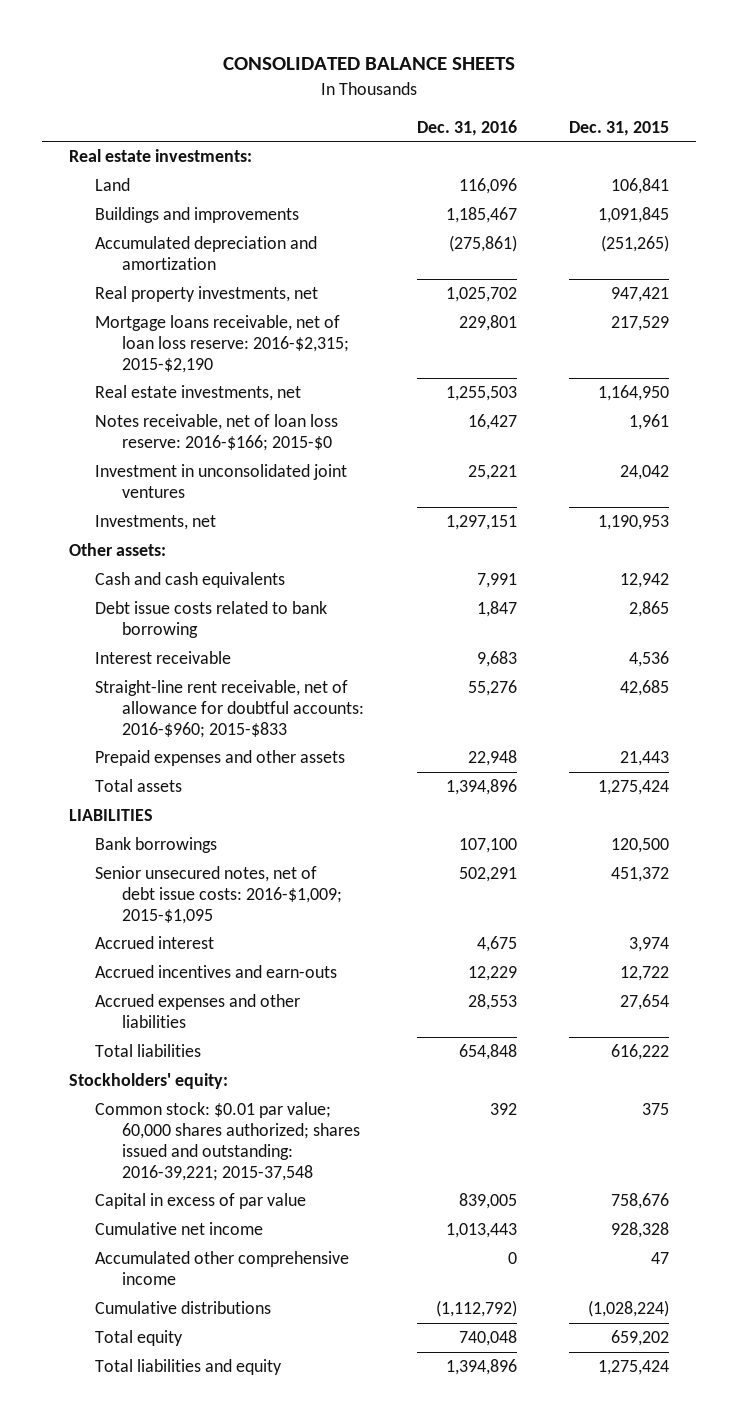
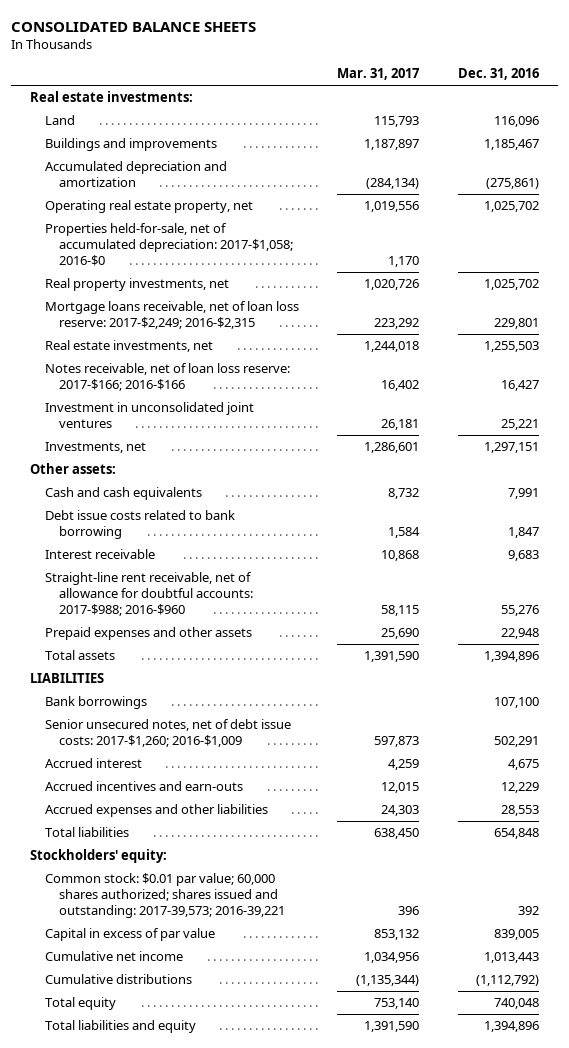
[569,120,670,136] Dec. 31, 2015 -> none
none -> [337,68,420,81] Mar. 31, 2017
none -> [44,200,253,214] Operating real estate property, net
none -> [44,223,294,266] Properties held-for-sale, net of accumulated depreciation: 2017-$1,058; 2016-$0
[95,315,349,374] Mortgage loans receivable, net of loan loss reserve: 2016-$2,315; 2015-$2,190 -> [44,301,299,330] Mortgage loans receivable, net of loan loss reserve: 2017-$2,249; 2016-$2,315
[95,414,339,452] Notes receivable, net of loan loss reserve: 2016-$166; 2015-$0 -> [44,363,290,392] Notes receivable, net of loan loss reserve: 2017-$166; 2016-$166
[95,680,364,739] Straight-line rent receivable, net of allowance for doubtful accounts: 2016-$960; 2015-$833 -> [44,572,254,616] Straight-line rent receivable, net of allowance for doubtful accounts: 2017-$988; 2016-$960
[95,866,342,925] Senior unsecured notes, net of debt issue costs: 2016-$1,009; 2015-$1,095 -> [44,719,291,748] Senior unsecured notes, net of debt issue costs: 2017-$1,260; 2016-$1,009
[95,1102,360,1181] Common stock: $0.01 par value; 60,000 shares authorized; shares issued and outstanding: 2016-39,221; 2015-37,548 -> [44,873,286,918] Common stock: $0.01 par value; 60,000 shares authorized; shares issued and outstanding: 2017-39,573; 2016-39,221
[95,1251,350,1286] Accumulated other comprehensive income -> none

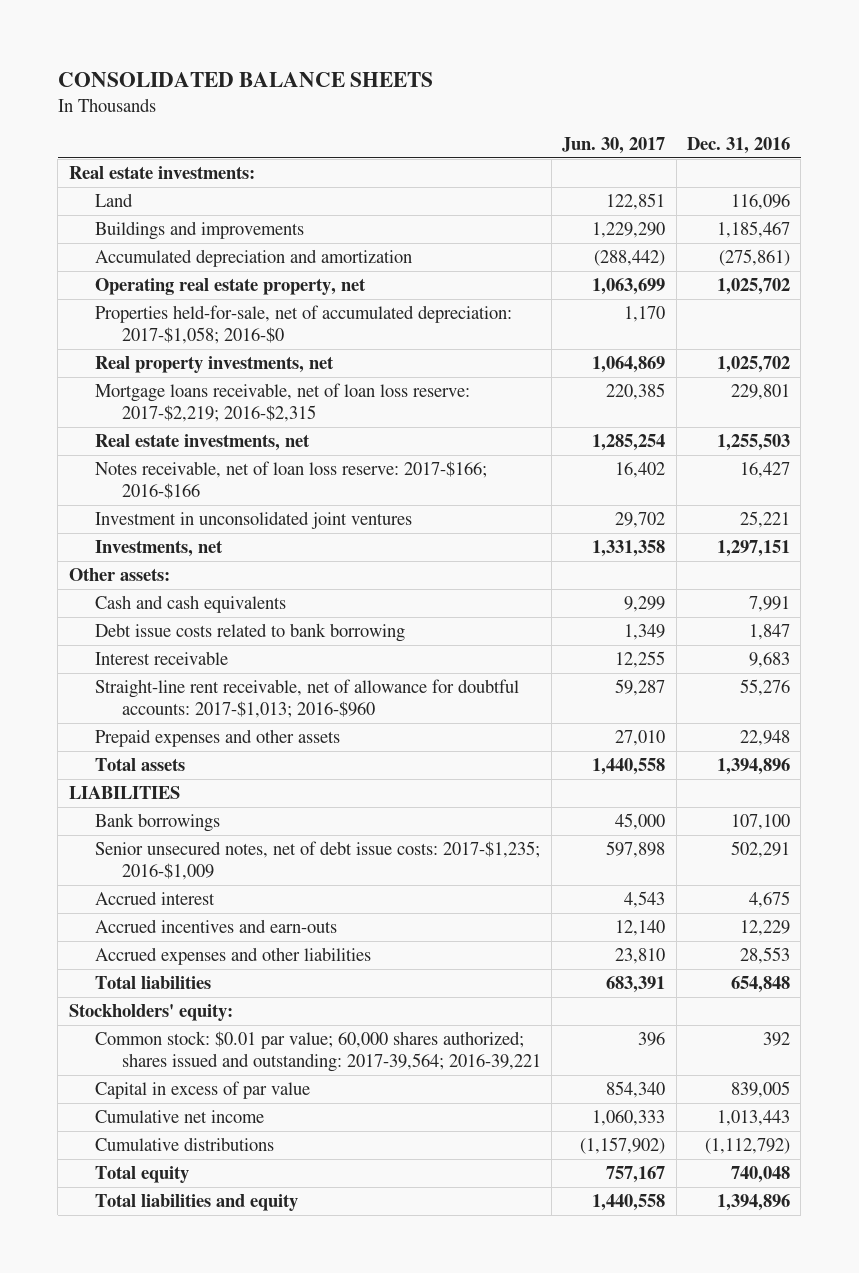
[337,68,420,81] Mar. 31, 2017 -> none
none -> [562,137,666,155] Jun. 30, 2017
[44,301,299,330] Mortgage loans receivable, net of loan loss reserve: 2017-$2,249; 2016-$2,315 -> [95,382,471,423] Mortgage loans receivable, net of loan loss reserve: 2017-$2,219; 2016-$2,315
[44,572,254,616] Straight-line rent receivable, net of allowance for doubtful accounts: 2017-$988; 2016-$960 -> [95,678,520,719] Straight-line rent receivable, net of allowance for doubtful accounts: 2017-$1,013; 2016-$960
[44,719,291,748] Senior unsecured notes, net of debt issue costs: 2017-$1,260; 2016-$1,009 -> [95,840,541,881] Senior unsecured notes, net of debt issue costs: 2017-$1,235; 2016-$1,009
[44,873,286,918] Common stock: $0.01 par value; 60,000 shares authorized; shares issued and outstanding: 2017-39,573; 2016-39,221 -> [95,1030,541,1073] Common stock: $0.01 par value; 60,000 shares authorized; shares issued and outstanding: 2017-39,564; 2016-39,221

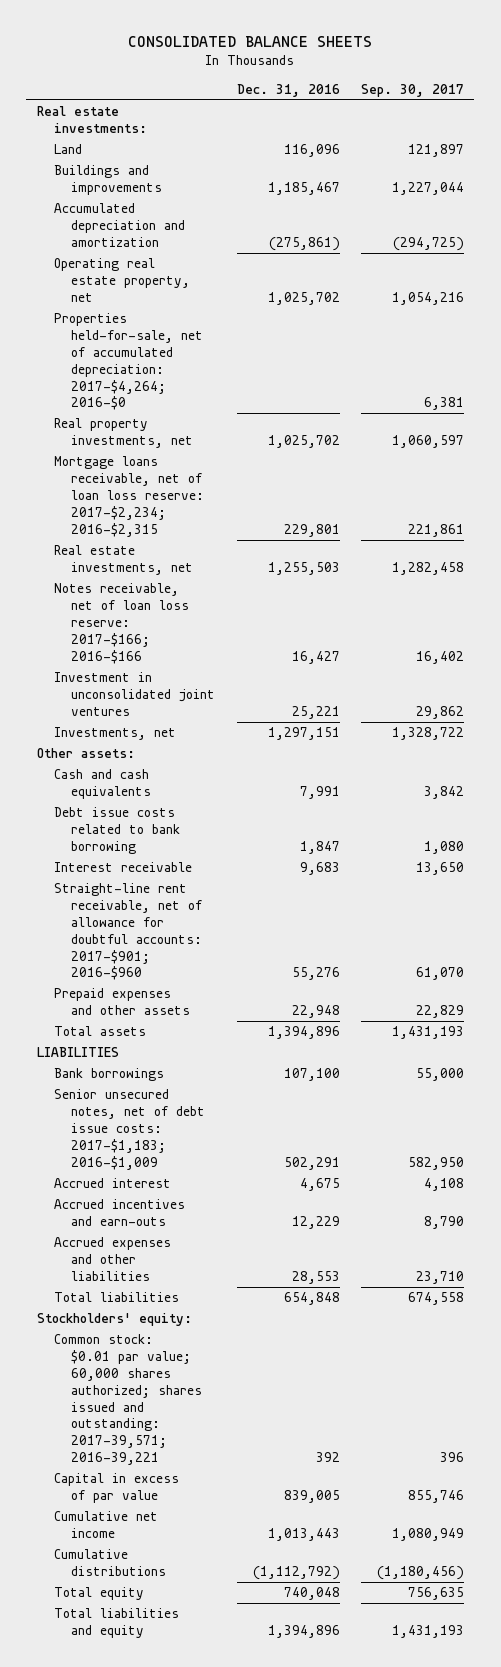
[562,137,666,155] Jun. 30, 2017 -> none
none -> [360,83,464,97] Sep. 30, 2017
[95,304,513,345] Properties held-for-sale, net of accumulated depreciation: 2017-$1,058; 2016-$0 -> [54,313,204,411] Properties held-for-sale, net of accumulated depreciation: 2017-$4,264; 2016-$0
[95,382,471,423] Mortgage loans receivable, net of loan loss reserve: 2017-$2,219; 2016-$2,315 -> [54,456,205,537] Mortgage loans receivable, net of loan loss reserve: 2017-$2,234; 2016-$2,315
[95,678,520,719] Straight-line rent receivable, net of allowance for doubtful accounts: 2017-$1,013; 2016-$960 -> [54,883,203,981] Straight-line rent receivable, net of allowance for doubtful accounts: 2017-$901; 2016-$960
[95,840,541,881] Senior unsecured notes, net of debt issue costs: 2017-$1,235; 2016-$1,009 -> [54,1089,206,1170] Senior unsecured notes, net of debt issue costs: 2017-$1,183; 2016-$1,009
[95,1030,541,1073] Common stock: $0.01 par value; 60,000 shares authorized; shares issued and outstanding: 2017-39,564; 2016-39,221 -> [54,1334,203,1466] Common stock: $0.01 par value; 60,000 shares authorized; shares issued and outstanding: 2017-39,571; 2016-39,221

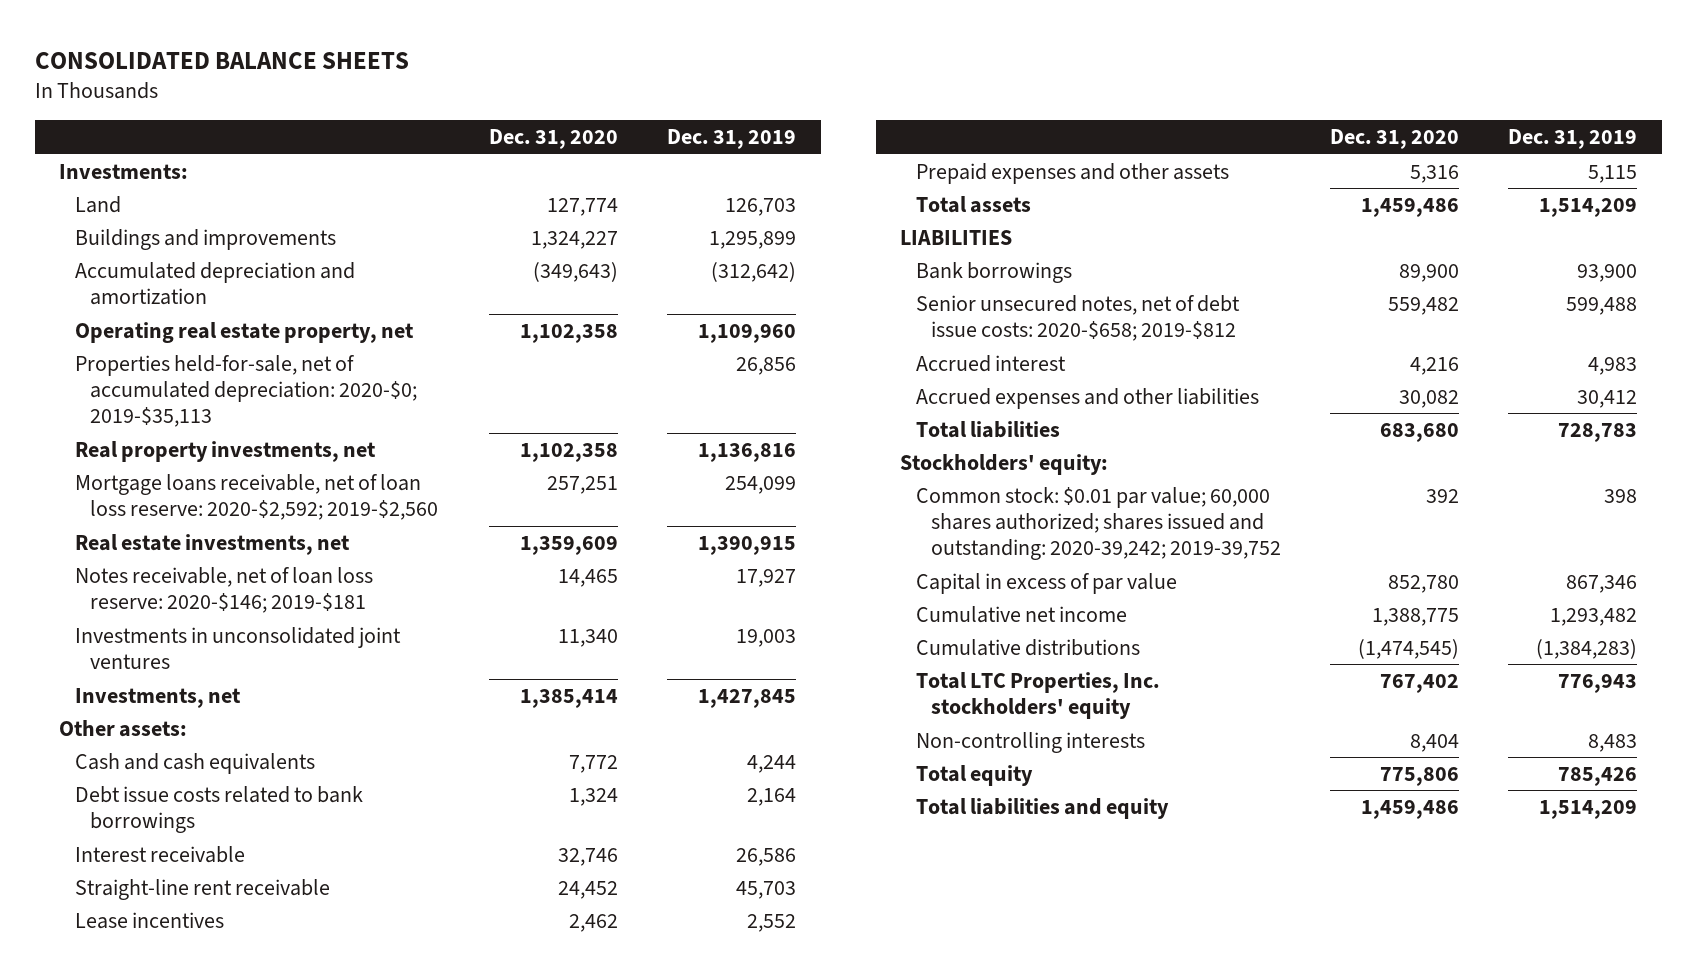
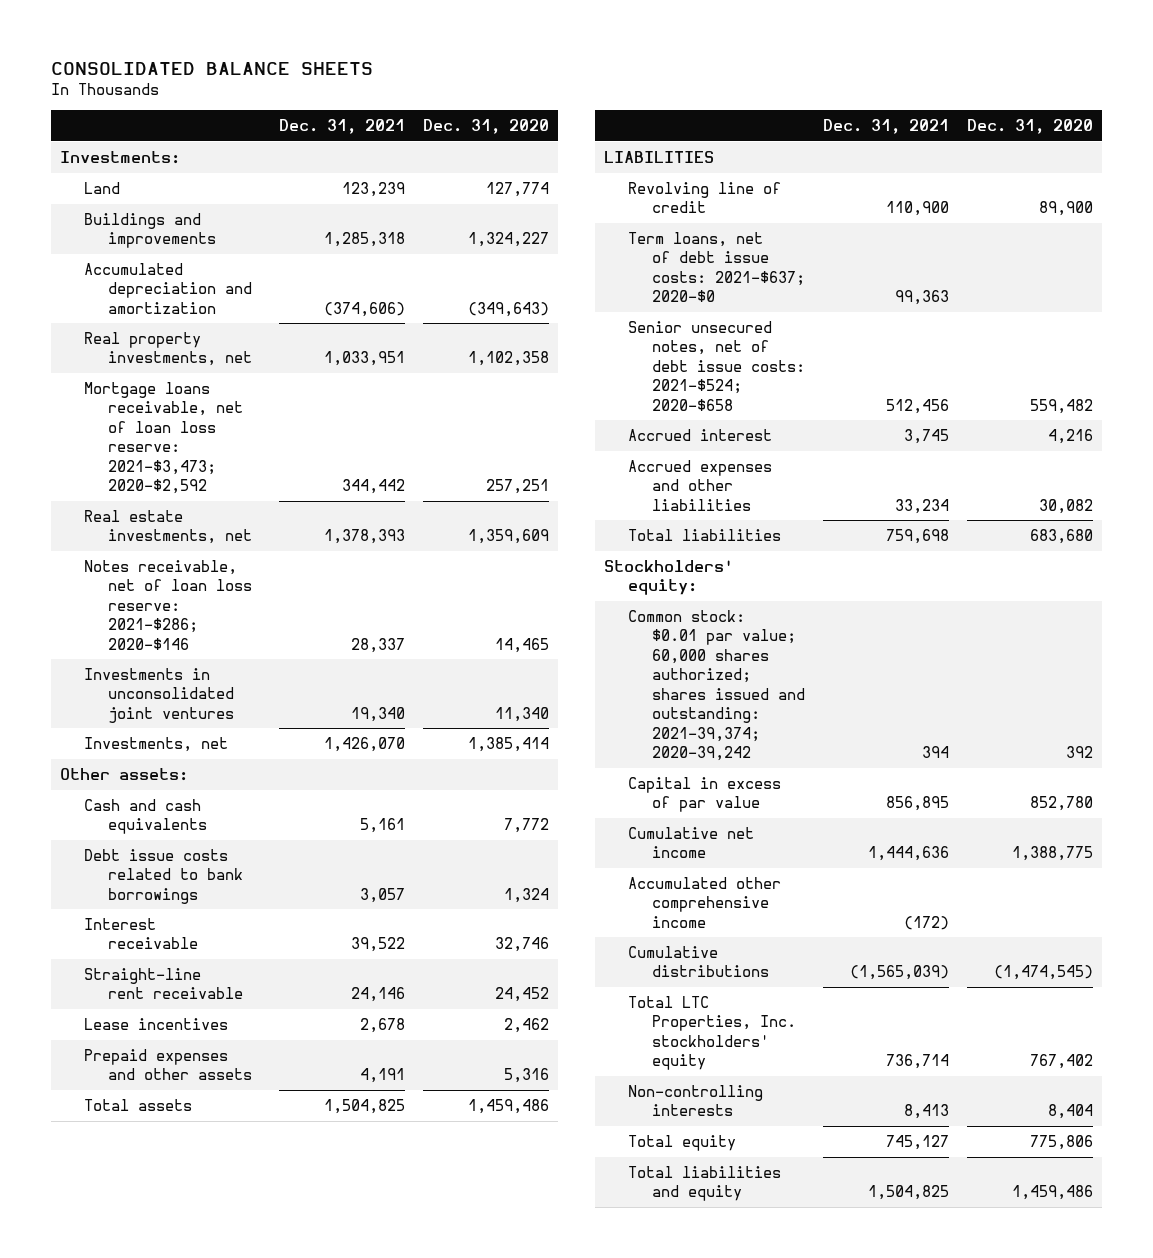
[667,129,797,150] Dec. 31, 2019 -> none
none -> [278,119,405,135] Dec. 31, 2021
[74,321,414,343] Operating real estate property, net -> none
[74,354,418,428] Properties held-for-sale, net of accumulated depreciation: 2020-$0; 2019-$35,113 -> none
[74,473,439,521] Mortgage loans receivable, net of loan loss reserve: 2020-$2,592; 2019-$2,560 -> [83,382,243,495] Mortgage loans receivable, net of loan loss reserve: 2021-$3,473; 2020-$2,592
[74,566,373,614] Notes receivable, net of loan loss reserve: 2020-$146; 2019-$181 -> [83,560,252,650] Notes receivable, net of loan loss reserve: 2021-$286; 2020-$146
[915,261,1072,283] Bank borrowings -> [628,182,782,214] Revolving line of credit
none -> [628,232,805,303] Term loans, net of debt issue costs: 2021-$637; 2020-$0
[915,294,1240,342] Senior unsecured notes, net of debt issue costs: 2020-$658; 2019-$812 -> [628,321,805,411] Senior unsecured notes, net of debt issue costs: 2021-$524; 2020-$658
[915,486,1282,561] Common stock: $0.01 par value; 60,000 shares authorized; shares issued and outstanding: 2020-39,242; 2019-39,752 -> [628,610,805,762] Common stock: $0.01 par value; 60,000 shares authorized; shares issued and outstanding: 2021-39,374; 2020-39,242
none -> [628,877,782,928] Accumulated other comprehensive income

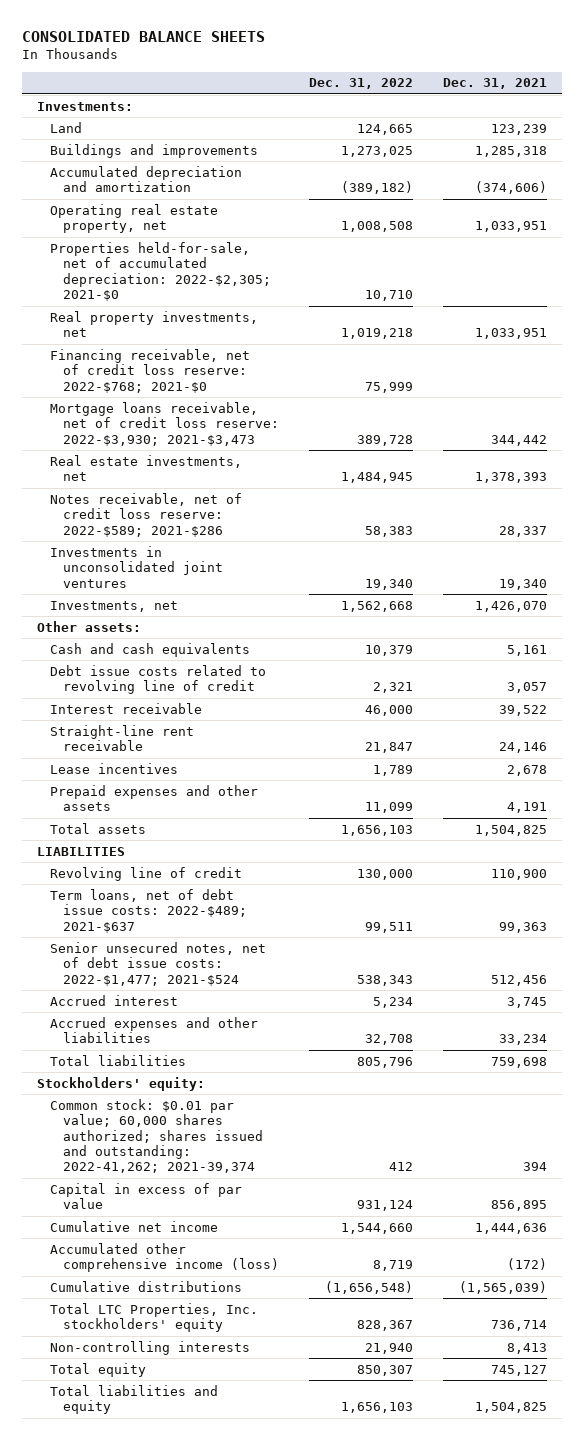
[422,119,549,135] Dec. 31, 2020 -> none
none -> [308,78,413,90] Dec. 31, 2022
none -> [49,203,218,234] Operating real estate property, net
none -> [49,241,271,301] Properties held-for-sale, net of accumulated depreciation: 2022-$2,305; 2021-$0
none -> [49,348,250,393] Financing receivable, net of credit loss reserve: 2022-$768; 2021-$0
[83,382,243,495] Mortgage loans receivable, net of loan loss reserve: 2021-$3,473; 2020-$2,592 -> [49,401,279,446] Mortgage loans receivable, net of credit loss reserve: 2022-$3,930; 2021-$3,473
[83,560,252,650] Notes receivable, net of loan loss reserve: 2021-$286; 2020-$146 -> [49,492,242,537] Notes receivable, net of credit loss reserve: 2022-$589; 2021-$286
[83,849,243,904] Debt issue costs related to bank borrowings -> [49,664,266,695] Debt issue costs related to revolving line of credit
[628,232,805,303] Term loans, net of debt issue costs: 2021-$637; 2020-$0 -> [49,888,247,933] Term loans, net of debt issue costs: 2022-$489; 2021-$637
[628,321,805,411] Senior unsecured notes, net of debt issue costs: 2021-$524; 2020-$658 -> [49,941,266,986] Senior unsecured notes, net of debt issue costs: 2022-$1,477; 2021-$524
[628,610,805,762] Common stock: $0.01 par value; 60,000 shares authorized; shares issued and outstanding: 2021-39,374; 2020-39,242 -> [49,1098,263,1174] Common stock: $0.01 par value; 60,000 shares authorized; shares issued and outstanding: 2022-41,262; 2021-39,374
[628,877,782,928] Accumulated other comprehensive income -> [49,1242,279,1273] Accumulated other comprehensive income (loss)

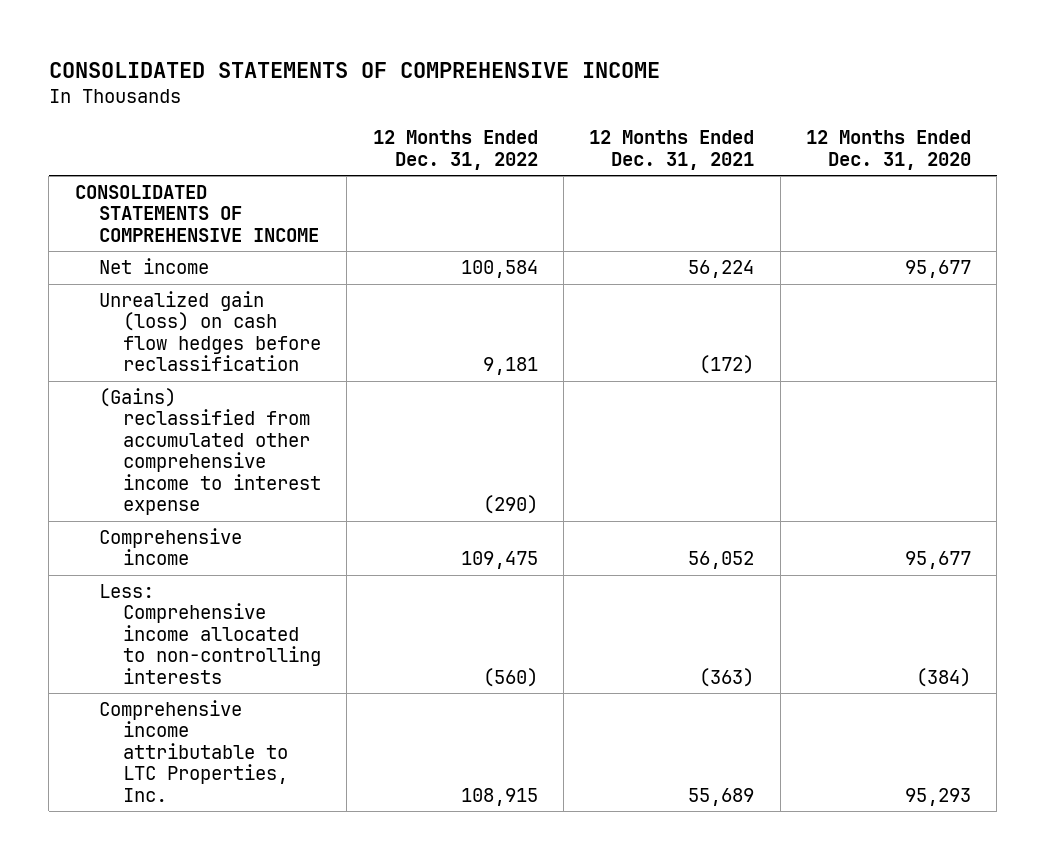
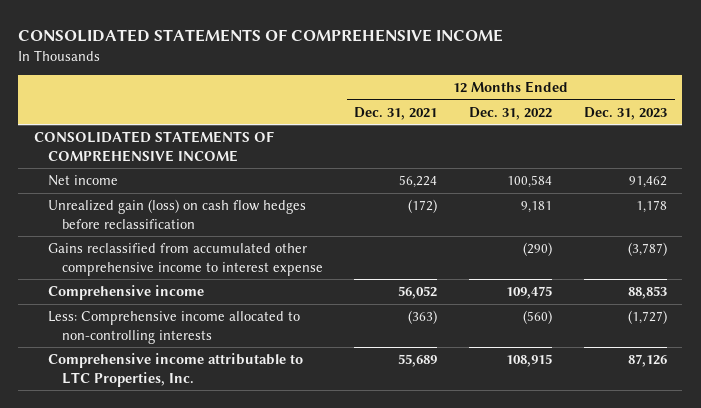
[805,130,971,170] 12 Months Ended Dec. 31, 2020 -> none
none -> [583,106,667,120] Dec. 31, 2023
[98,388,322,516] (Gains) reclassified from accumulated other comprehensive income to interest expense -> [48,243,323,276] Gains reclassified from accumulated other comprehensive income to interest expense

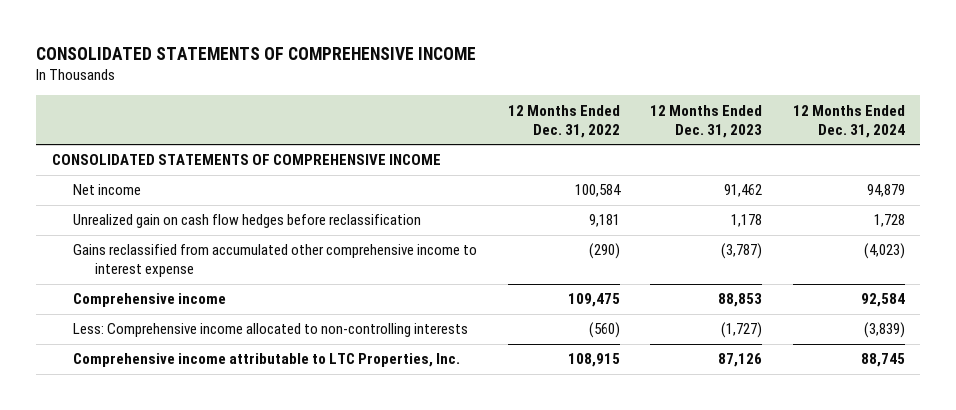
[354,106,438,120] Dec. 31, 2021 -> none
none -> [792,104,905,138] 12 Months Ended Dec. 31, 2024
[48,199,307,229] Unrealized gain (loss) on cash flow hedges before reclassification -> [73,214,422,229] Unrealized gain on cash flow hedges before reclassification

